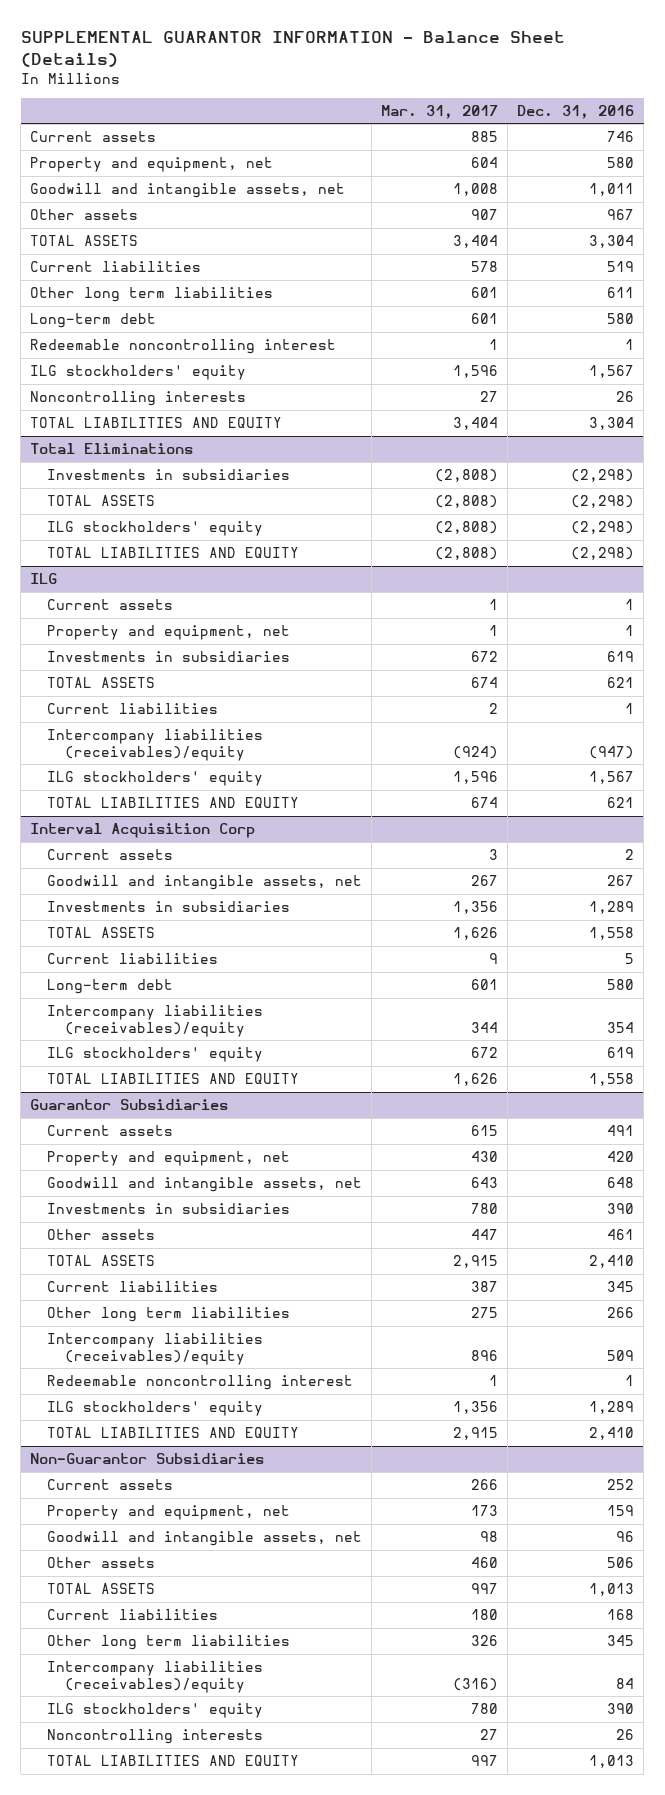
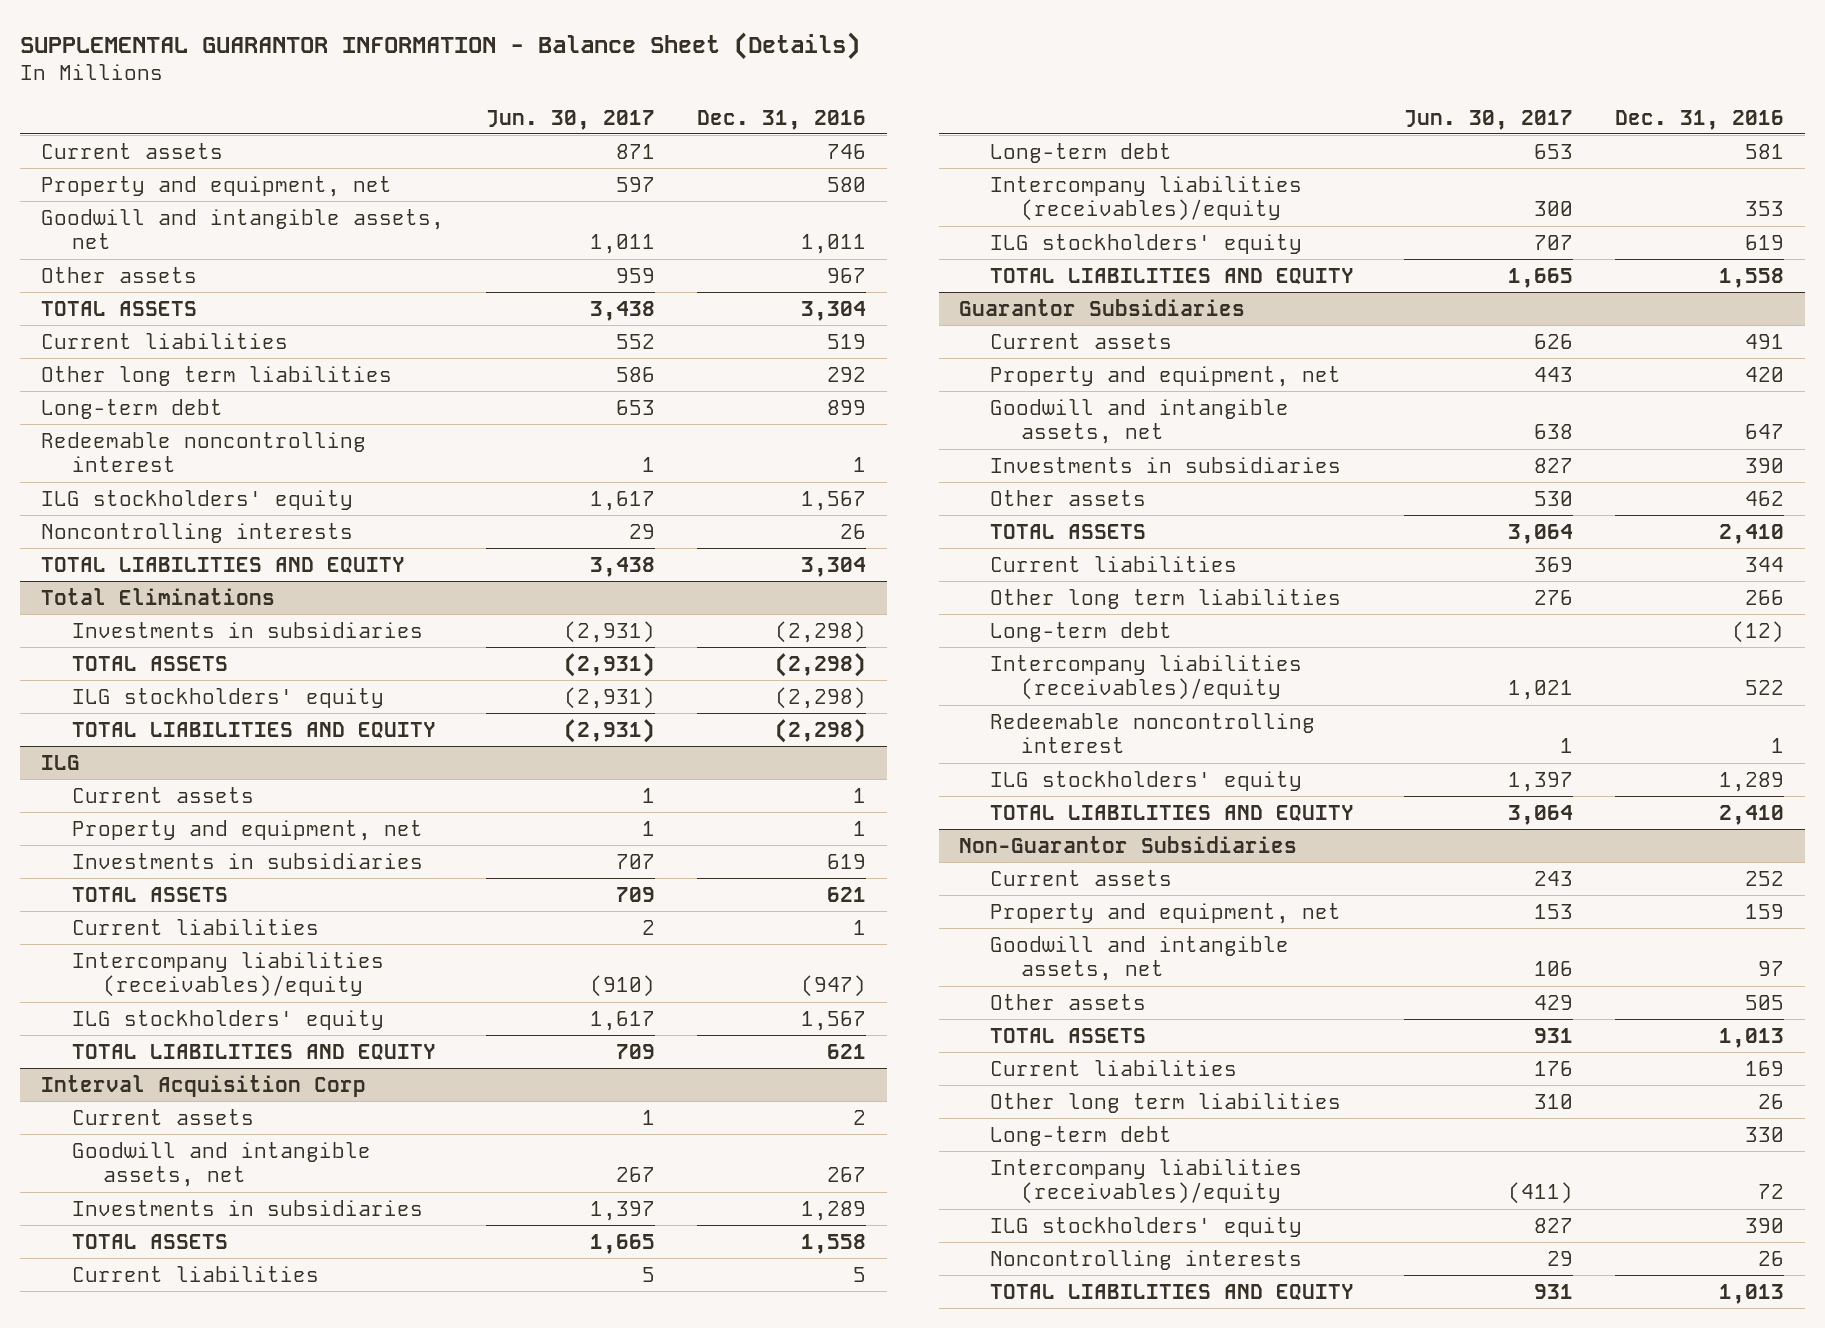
[381,104,499,119] Mar. 31, 2017 -> none
none -> [486,109,656,130] Jun. 30, 2017
[607,287,635,299] 611 -> [826,366,866,382] 292
[607,313,635,325] 580 -> [826,399,866,415] 899
[607,979,635,991] 580 -> [1745,143,1785,159] 581
[607,1021,635,1033] 354 -> [1745,201,1785,217] 353
[607,1177,635,1189] 648 -> [1745,424,1785,440] 647
[607,1229,635,1241] 461 -> [1745,490,1785,506] 462
[607,1281,635,1293] 345 -> [1745,556,1785,572] 344
none -> [990,621,1173,642] Long-term debt
[607,1349,635,1361] 509 -> [1745,680,1785,696] 522
[616,1531,635,1543] 96 -> [1758,961,1785,977] 97
[607,1557,635,1569] 506 -> [1745,994,1785,1010] 505
[607,1609,635,1621] 168 -> [1745,1060,1785,1076] 169
[607,1635,635,1647] 345 -> [1758,1093,1785,1109] 26
none -> [990,1125,1173,1146] Long-term debt
[616,1677,635,1689] 84 -> [1758,1184,1785,1200] 72

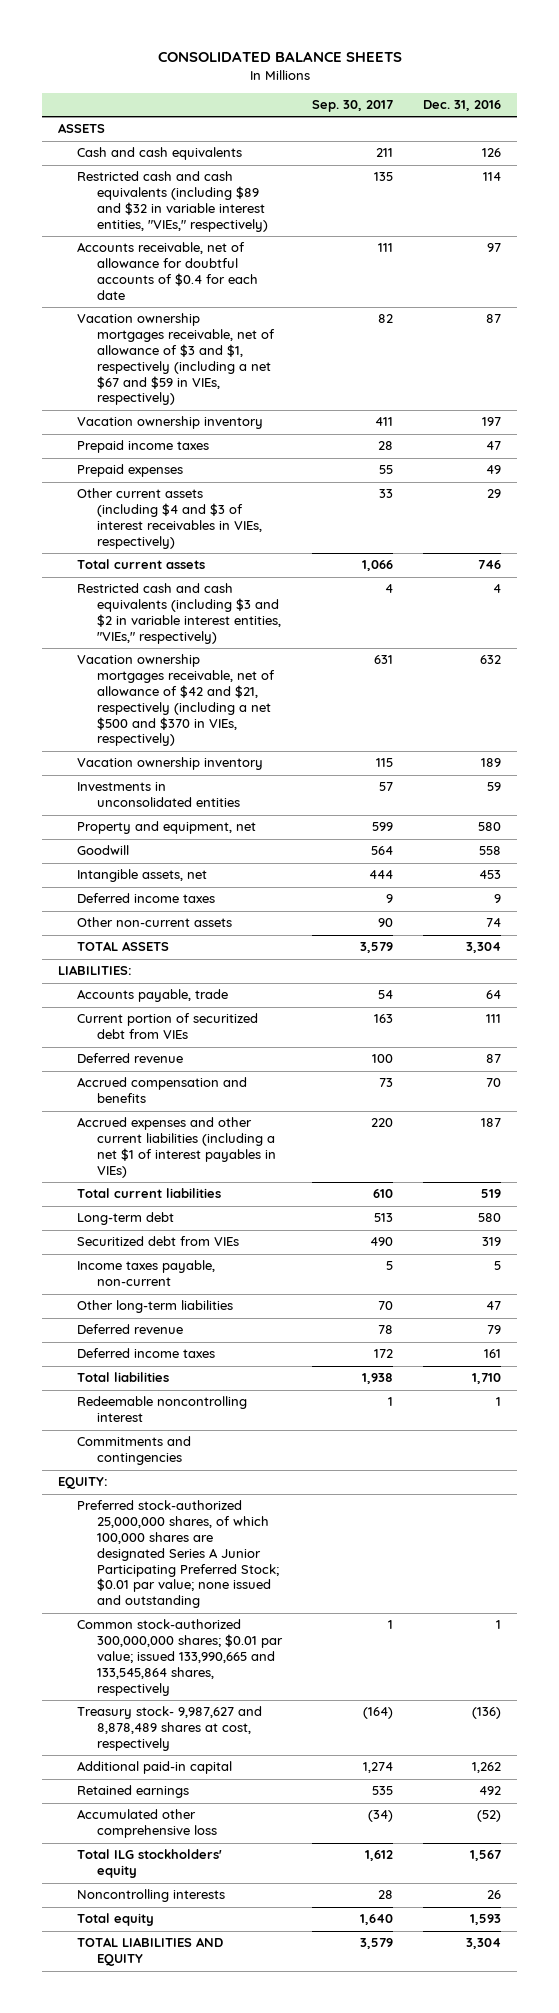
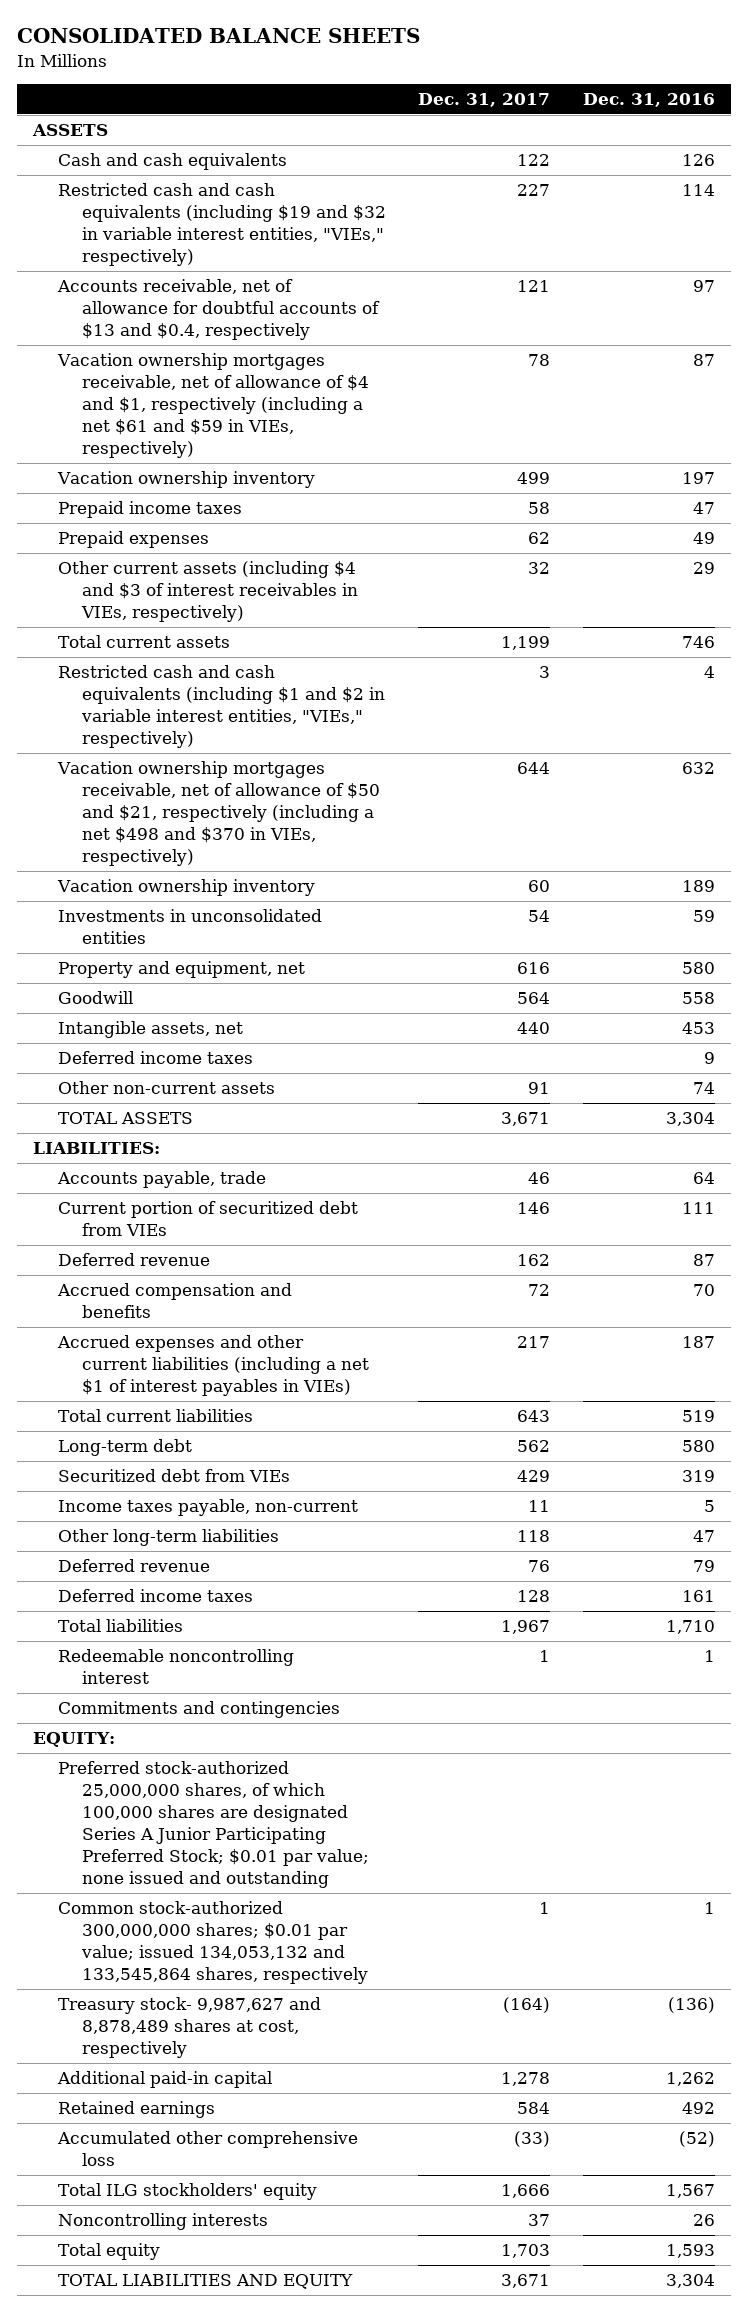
[312,100,394,113] Sep. 30, 2017 -> none
none -> [418,92,551,107] Dec. 31, 2017
[77,171,268,232] Restricted cash and cash equivalents (including $89 and $32 in variable interest entities, "VIEs," respectively) -> [57,183,386,267] Restricted cash and cash equivalents (including $19 and $32 in variable interest entities, "VIEs," respectively)
[77,242,258,300] Accounts receivable, net of allowance for doubtful accounts of $0.4 for each date -> [56,279,380,341] Accounts receivable, net of allowance for doubtful accounts of $13 and $0.4, respectively
[77,313,275,406] Vacation ownership mortgages receivable, net of allowance of $3 and $1, respectively (including a net $67 and $59 in VIEs, respectively) -> [56,353,369,459] Vacation ownership mortgages receivable, net of allowance of $4 and $1, respectively (including a net $61 and $59 in VIEs, respectively)
[77,583,281,644] Restricted cash and cash equivalents (including $3 and $2 in variable interest entities, "VIEs," respectively) -> [57,665,385,749] Restricted cash and cash equivalents (including $1 and $2 in variable interest entities, "VIEs," respectively)
[77,654,275,747] Vacation ownership mortgages receivable, net of allowance of $42 and $21, respectively (including a net $500 and $370 in VIEs, respectively) -> [56,761,380,867] Vacation ownership mortgages receivable, net of allowance of $50 and $21, respectively (including a net $498 and $370 in VIEs, respectively)
[77,1619,283,1696] Common stock-authorized 300,000,000 shares; $0.01 par value; issued 133,990,665 and 133,545,864 shares, respectively -> [57,1901,368,1985] Common stock-authorized 300,000,000 shares; $0.01 par value; issued 134,053,132 and 133,545,864 shares, respectively

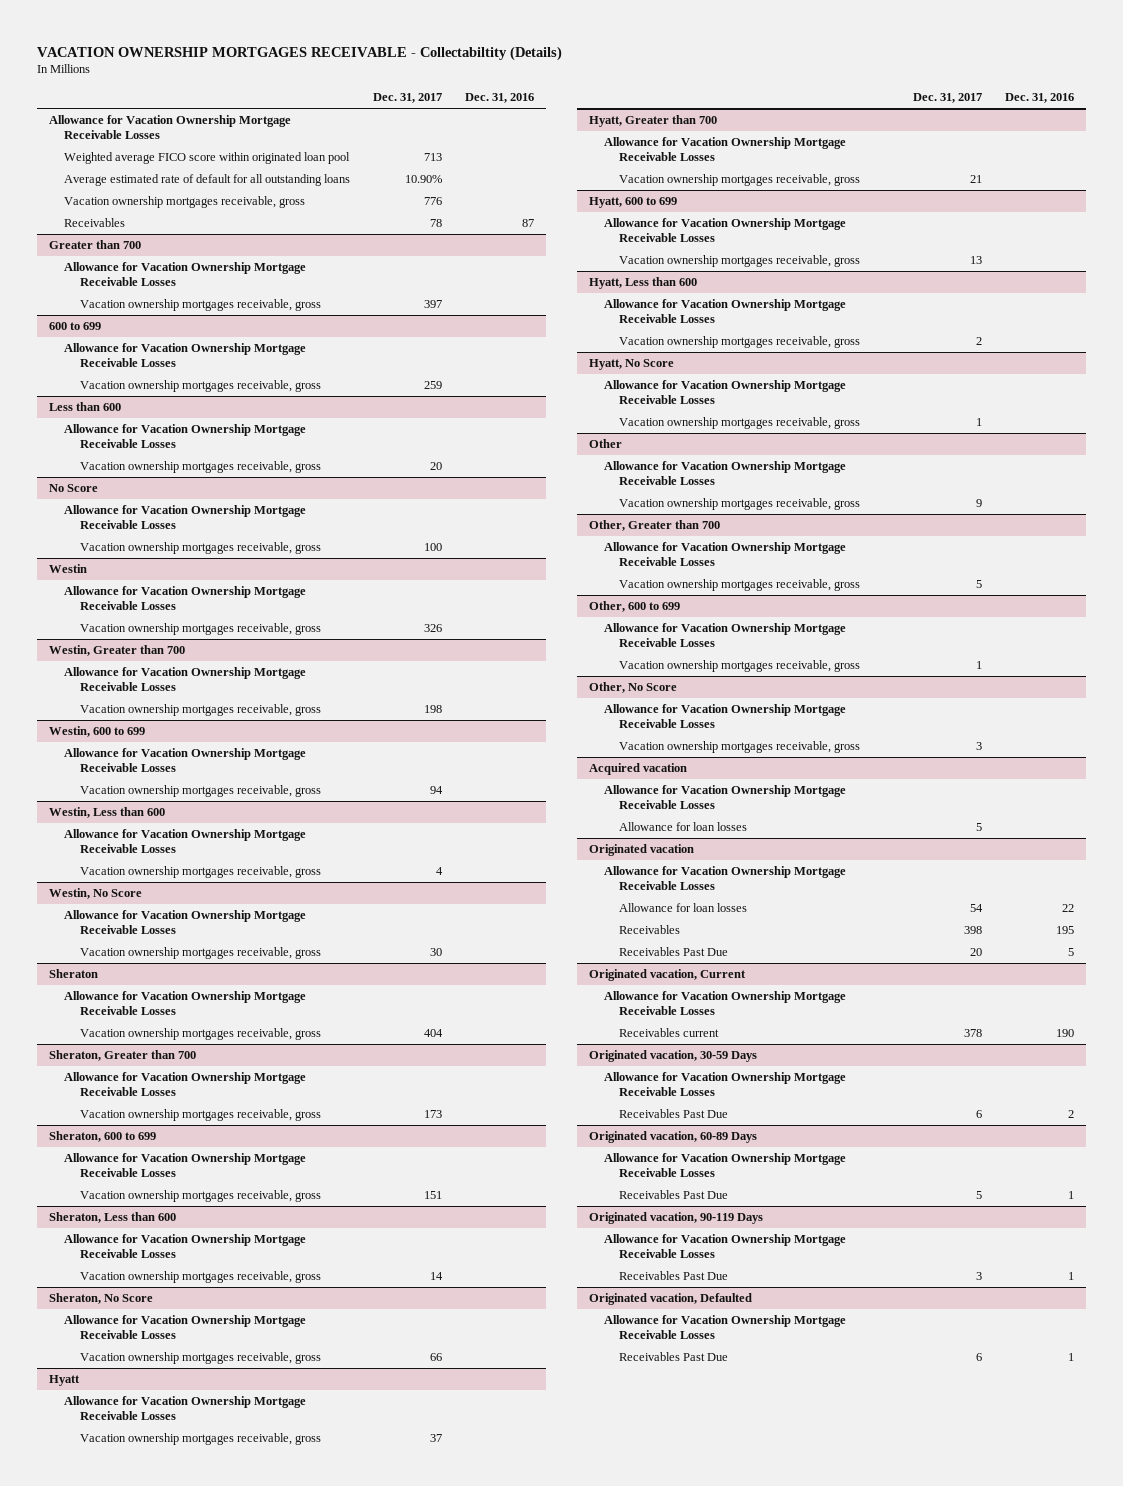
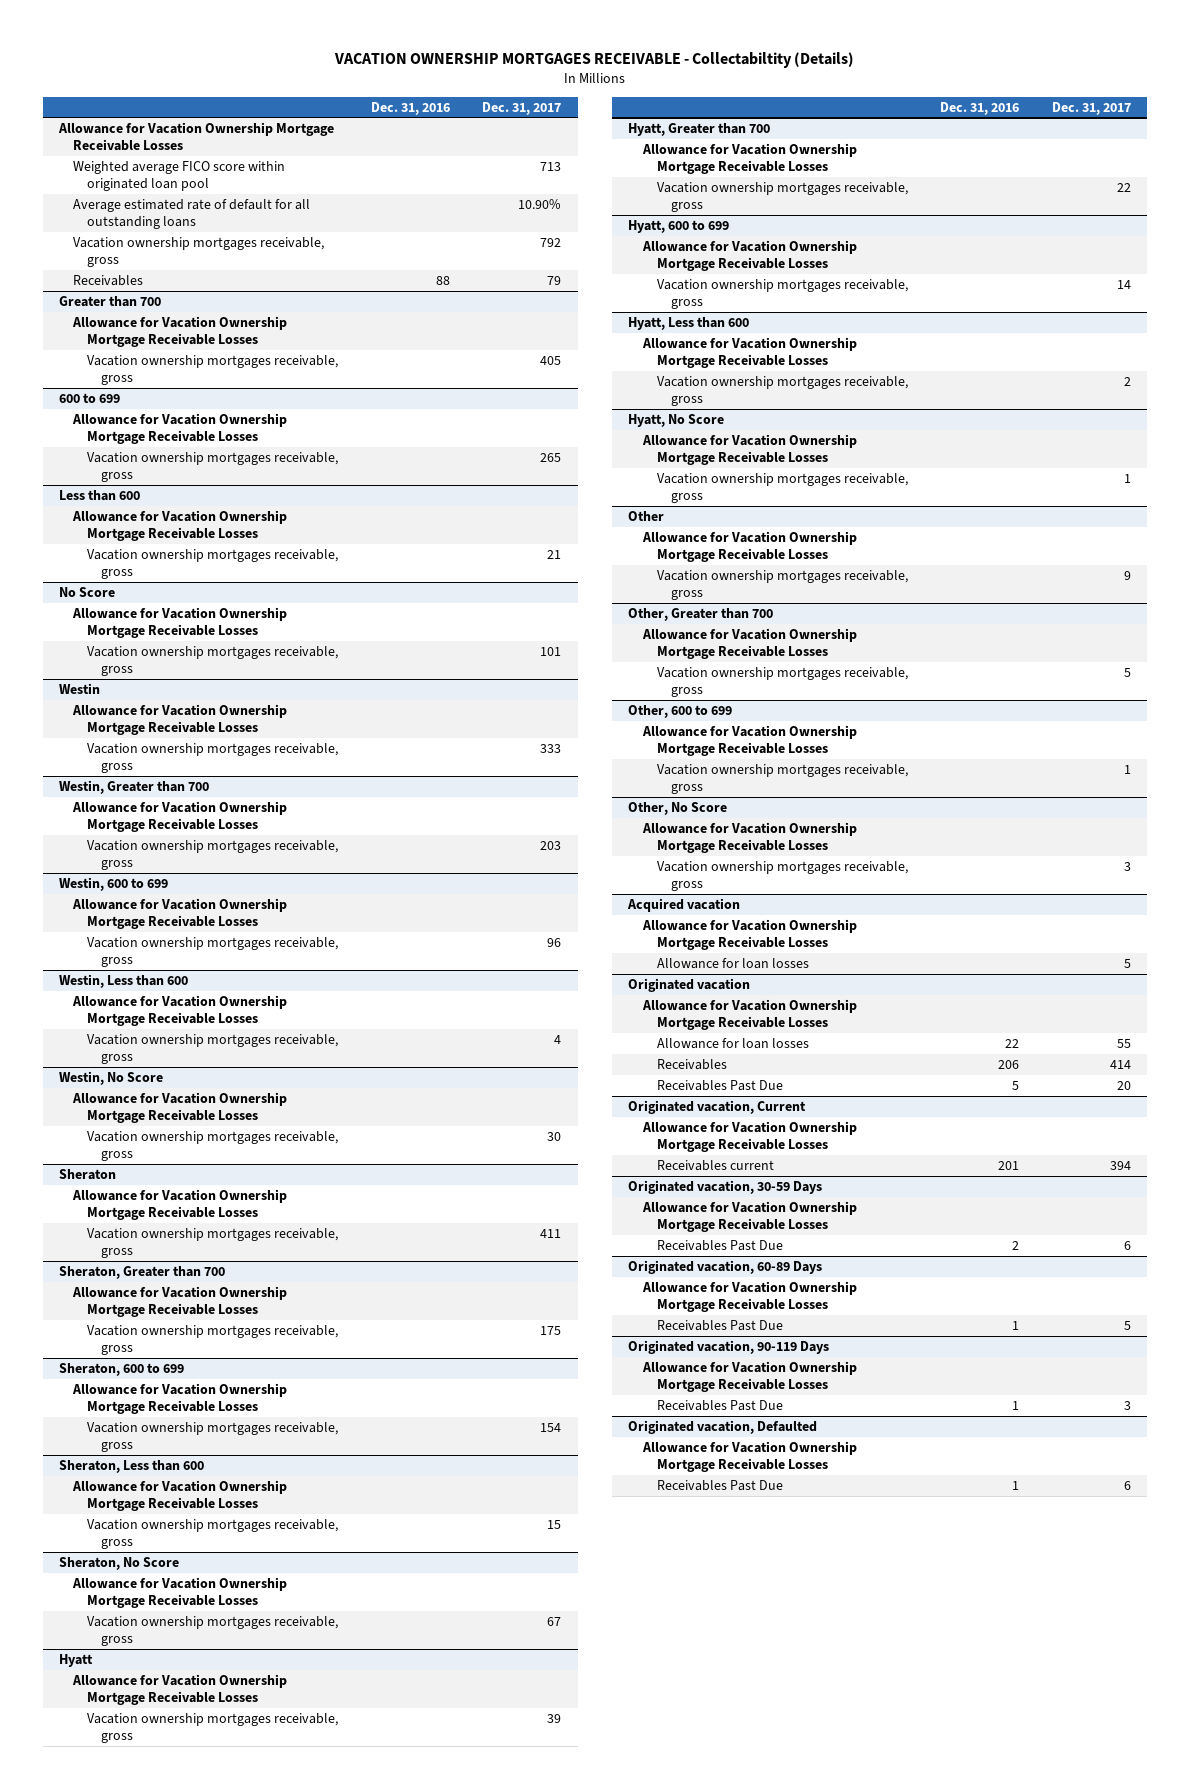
[424,197,443,206] 776 -> [540,237,562,247] 792
[430,219,443,228] 78 -> [547,275,562,285] 79
[522,219,535,228] 87 -> [435,275,450,285] 88
[424,300,443,309] 397 -> [540,355,562,365] 405
[424,381,443,390] 259 -> [540,452,562,462] 265
[430,462,443,471] 20 -> [547,549,562,559] 21
[424,543,443,552] 100 -> [540,646,562,656] 101
[424,624,443,633] 326 -> [540,743,562,753] 333
[424,705,443,714] 198 -> [540,840,562,850] 203
[430,786,444,795] 94 -> [547,937,562,947] 96
[424,1029,444,1038] 404 -> [540,1228,562,1238] 411
[424,1110,443,1119] 173 -> [540,1325,562,1335] 175
[424,1191,443,1200] 151 -> [540,1422,562,1432] 154
[430,1272,444,1281] 14 -> [547,1519,562,1529] 15
[430,1353,443,1362] 66 -> [547,1616,562,1626] 67
[430,1434,443,1443] 37 -> [547,1713,562,1723] 39
[970,175,983,184] 21 -> [1116,182,1131,192] 22
[970,256,983,265] 13 -> [1116,279,1131,289] 14
[970,904,984,913] 54 -> [1116,1038,1131,1048] 55
[964,926,983,935] 398 -> [1109,1059,1131,1069] 414
[1056,926,1075,935] 195 -> [998,1059,1020,1069] 206
[964,1029,983,1038] 378 -> [1109,1160,1131,1170] 394
[1056,1029,1075,1038] 190 -> [998,1160,1020,1170] 201

